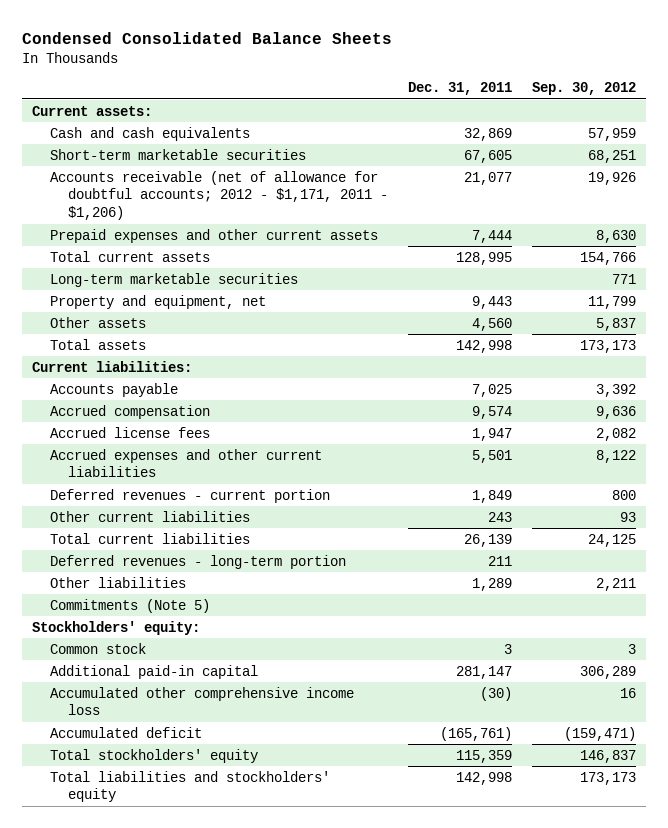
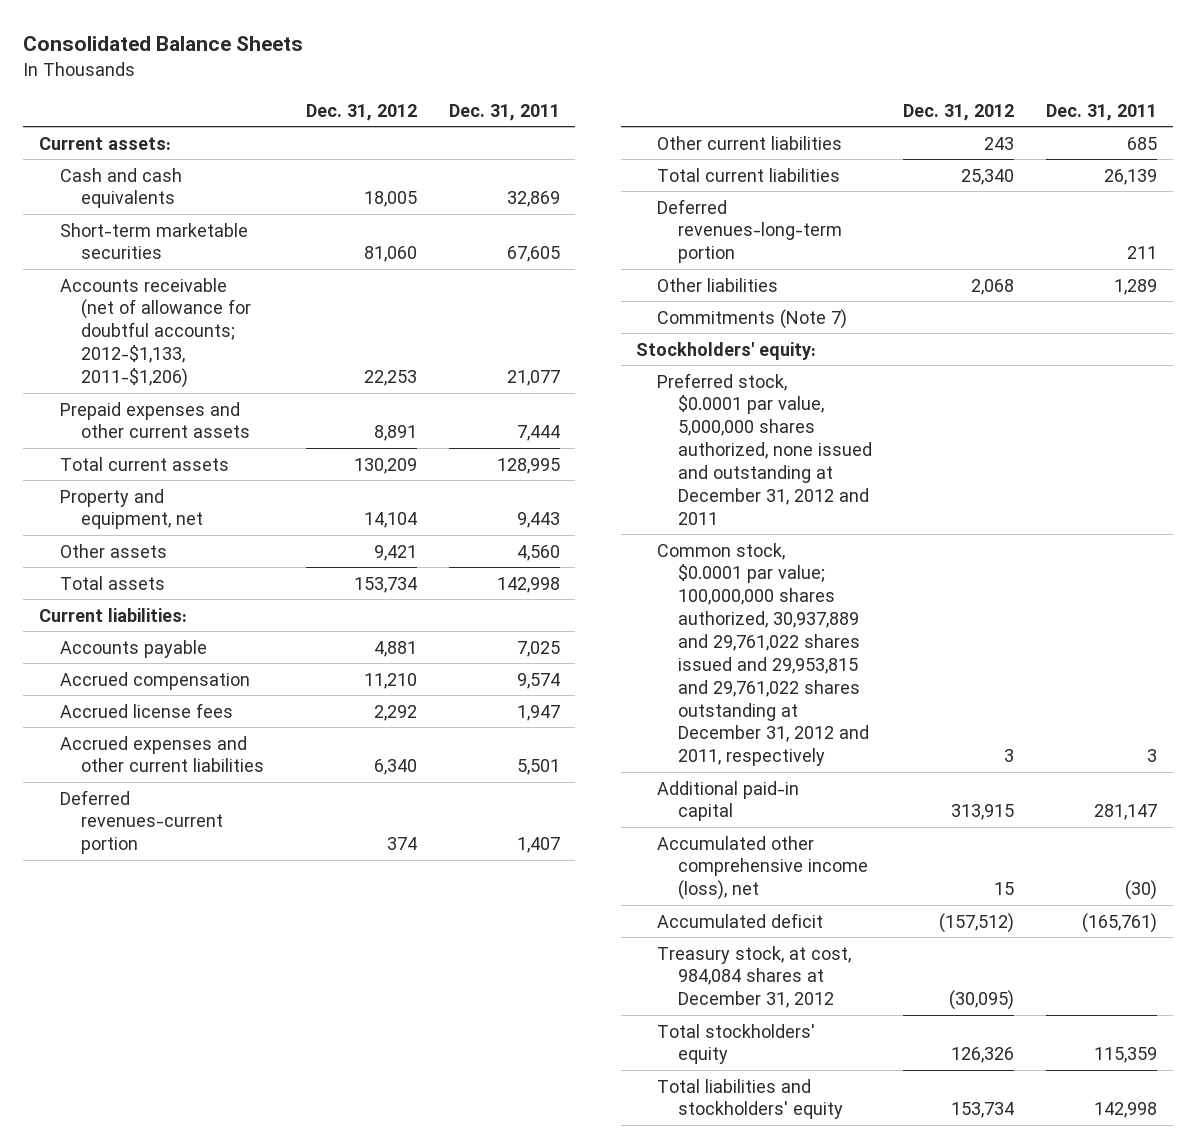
[22,31,393,44] Condensed Consolidated Balance Sheets -> [23,36,304,52] Consolidated Balance Sheets
[531,82,636,96] Sep. 30, 2012 -> none
none -> [306,103,418,121] Dec. 31, 2012
[50,170,389,221] Accounts receivable (net of allowance for doubtful accounts; 2012 - $1,171, 2011 - $1,206) -> [59,277,251,388] Accounts receivable (net of allowance for doubtful accounts; 2012-$1,133, 2011-$1,206)
[50,272,299,287] Long-term marketable securities -> none
[50,488,331,503] Deferred revenues - current portion -> [59,789,223,855] Deferred revenues-current portion
[472,489,513,503] 1,849 -> [516,837,560,854] 1,407
[488,511,513,522] 243 -> [1126,136,1157,150] 685
[50,554,347,569] Deferred revenues - long-term portion -> [657,198,843,264] Deferred revenues-long-term portion
[50,598,211,613] Commitments (Note 5) -> [657,308,848,329] Commitments (Note 7)
none -> [657,372,873,525] Preferred stock, $0.0001 par value, 5,000,000 shares authorized, none issued and outstanding at December 31, 2012 and 2011
[50,642,147,654] Common stock -> [657,542,870,767] Common stock, $0.0001 par value; 100,000,000 shares authorized, 30,937,889 and 29,761,022 shares issued and 29,953,815 and 29,761,022 shares outstanding at December 31, 2012 and 2011, respectively
[50,686,355,716] Accumulated other comprehensive income loss -> [657,835,869,901] Accumulated other comprehensive income (loss), net
none -> [657,945,852,1009] Treasury stock, at cost, 984,084 shares at December 31, 2012

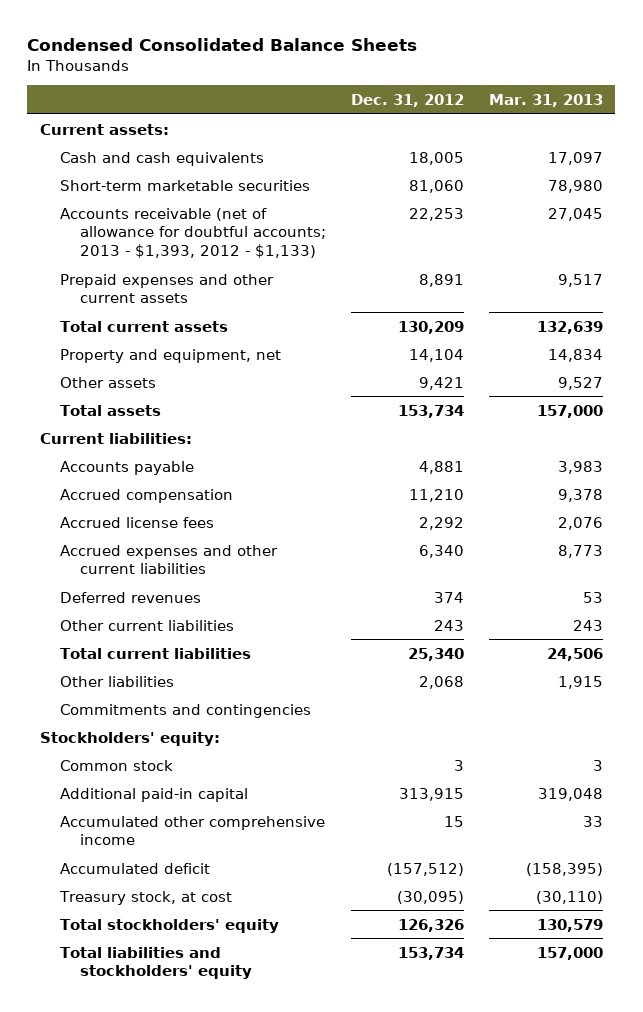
[23,36,304,52] Consolidated Balance Sheets -> [27,37,418,51] Condensed Consolidated Balance Sheets
[448,103,560,121] Dec. 31, 2011 -> none
none -> [488,94,603,108] Mar. 31, 2013
[59,277,251,388] Accounts receivable (net of allowance for doubtful accounts; 2012-$1,133, 2011-$1,206) -> [60,207,327,259] Accounts receivable (net of allowance for doubtful accounts; 2013 - $1,393, 2012 - $1,133)
[59,789,223,855] Deferred revenues-current portion -> [60,591,202,603] Deferred revenues
[657,198,843,264] Deferred revenues-long-term portion -> none
[657,308,848,329] Commitments (Note 7) -> [60,703,312,718] Commitments and contingencies
[657,372,873,525] Preferred stock, $0.0001 par value, 5,000,000 shares authorized, none issued and outstanding at December 31, 2012 and 2011 -> none
[657,542,870,767] Common stock, $0.0001 par value; 100,000,000 shares authorized, 30,937,889 and 29,761,022 shares issued and 29,953,815 and 29,761,022 shares outstanding at December 31, 2012 and 2011, respectively -> [60,759,174,771] Common stock
[657,835,869,901] Accumulated other comprehensive income (loss), net -> [60,815,326,846] Accumulated other comprehensive income
[657,945,852,1009] Treasury stock, at cost, 984,084 shares at December 31, 2012 -> [59,890,233,905] Treasury stock, at cost

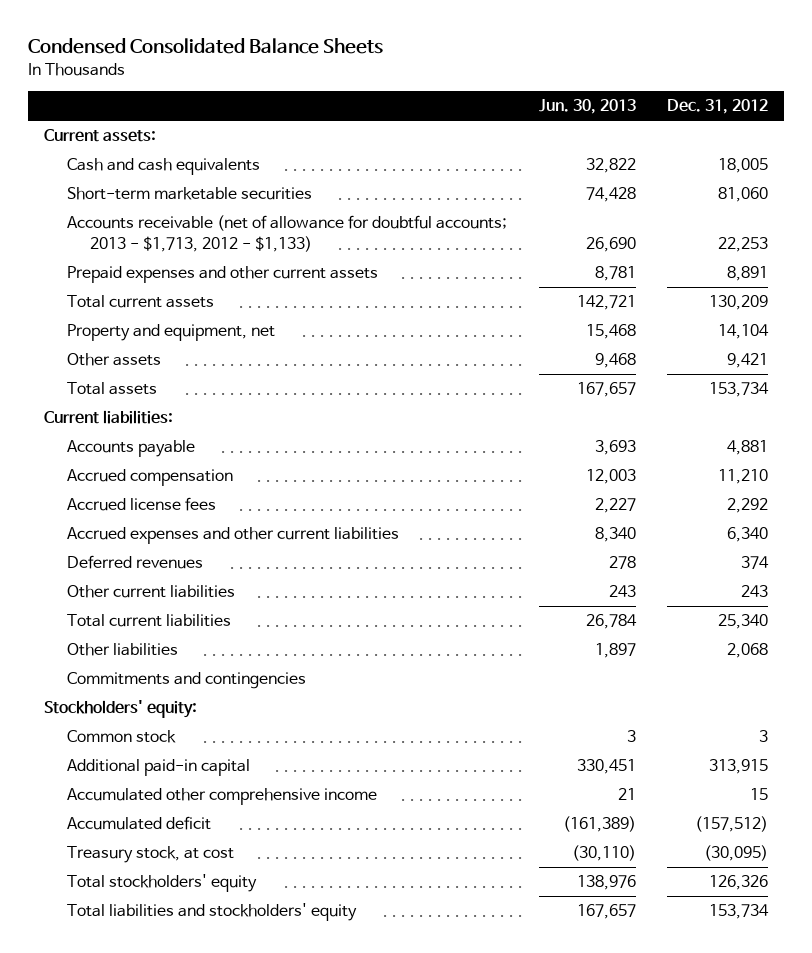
[488,94,603,108] Mar. 31, 2013 -> none
none -> [538,99,636,115] Jun. 30, 2013
[60,207,327,259] Accounts receivable (net of allowance for doubtful accounts; 2013 - $1,393, 2012 - $1,133) -> [67,215,508,253] Accounts receivable (net of allowance for doubtful accounts; 2013 - $1,713, 2012 - $1,133)

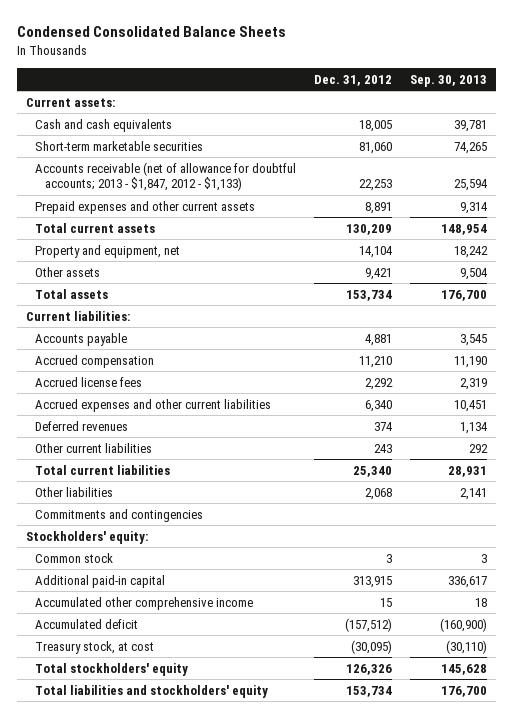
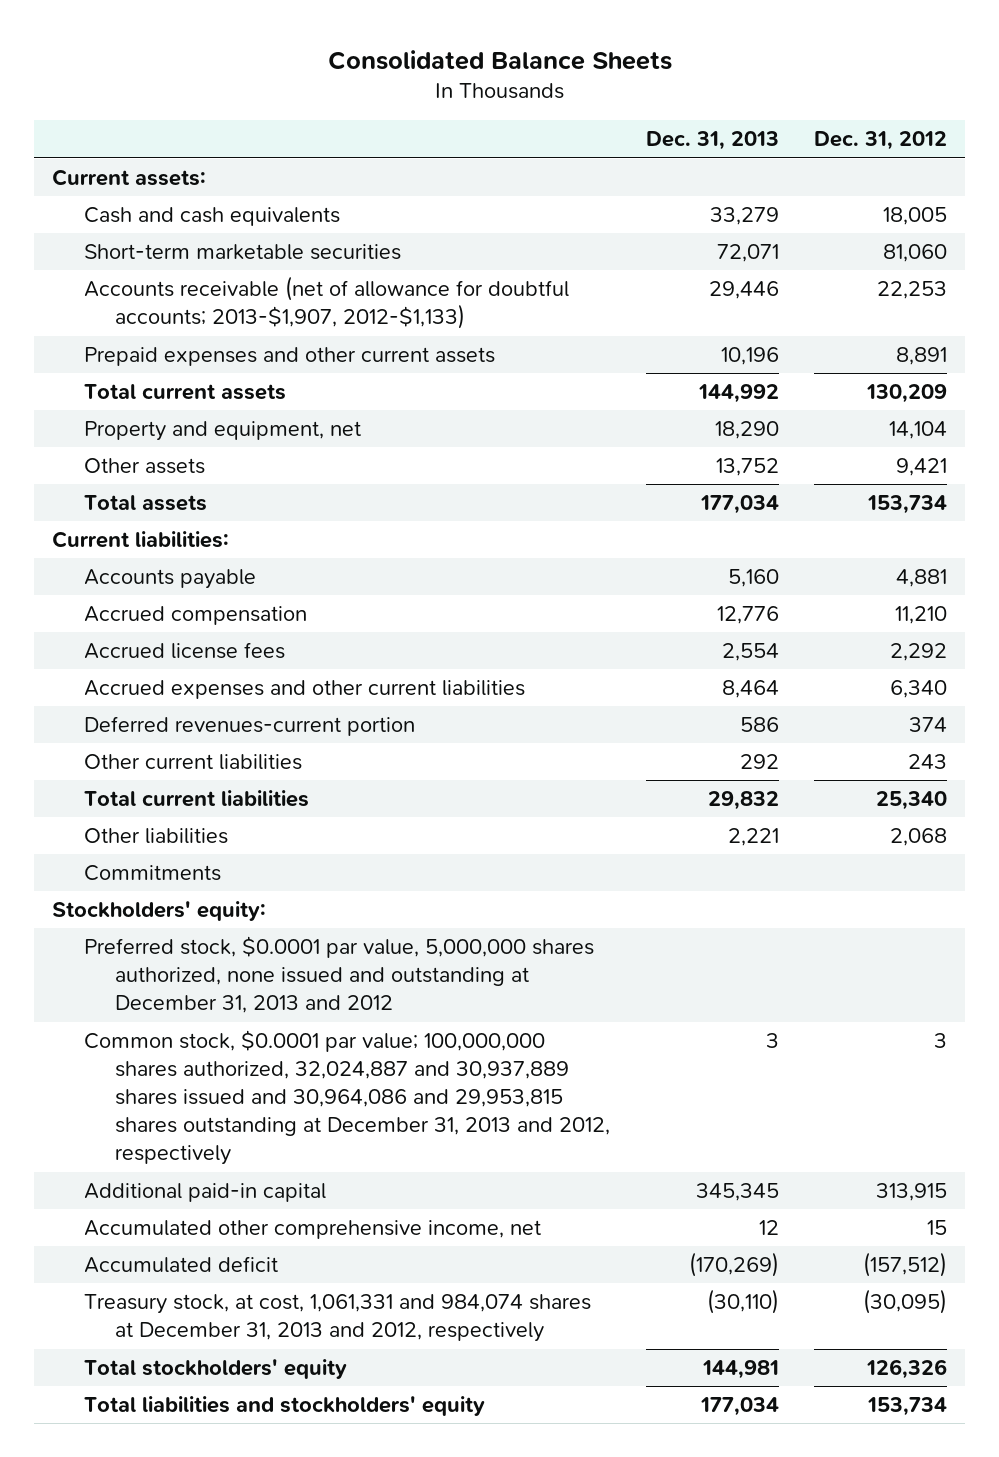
[17,26,287,38] Condensed Consolidated Balance Sheets -> [327,49,672,70] Consolidated Balance Sheets
[410,74,488,87] Sep. 30, 2013 -> none
none -> [645,131,779,151] Dec. 31, 2013
[35,161,297,192] Accounts receivable (net of allowance for doubtful accounts; 2013 - $1,847, 2012 - $1,133) -> [83,276,569,330] Accounts receivable (net of allowance for doubtful accounts; 2013-$1,907, 2012-$1,133)
[35,420,129,431] Deferred revenues -> [83,716,415,737] Deferred revenues-current portion
[35,508,204,522] Commitments and contingencies -> [83,865,221,882] Commitments
none -> [83,936,594,1014] Preferred stock, $0.0001 par value, 5,000,000 shares authorized, none issued and outstanding at December 31, 2013 and 2012
[35,552,114,563] Common stock -> [83,1030,611,1166] Common stock, $0.0001 par value; 100,000,000 shares authorized, 32,024,887 and 30,937,889 shares issued and 30,964,086 and 29,953,815 shares outstanding at December 31, 2013 and 2012, respectively
[35,596,254,610] Accumulated other comprehensive income -> [83,1220,541,1240] Accumulated other comprehensive income, net
[35,640,155,654] Treasury stock, at cost -> [83,1294,591,1343] Treasury stock, at cost, 1,061,331 and 984,074 shares at December 31, 2013 and 2012, respectively

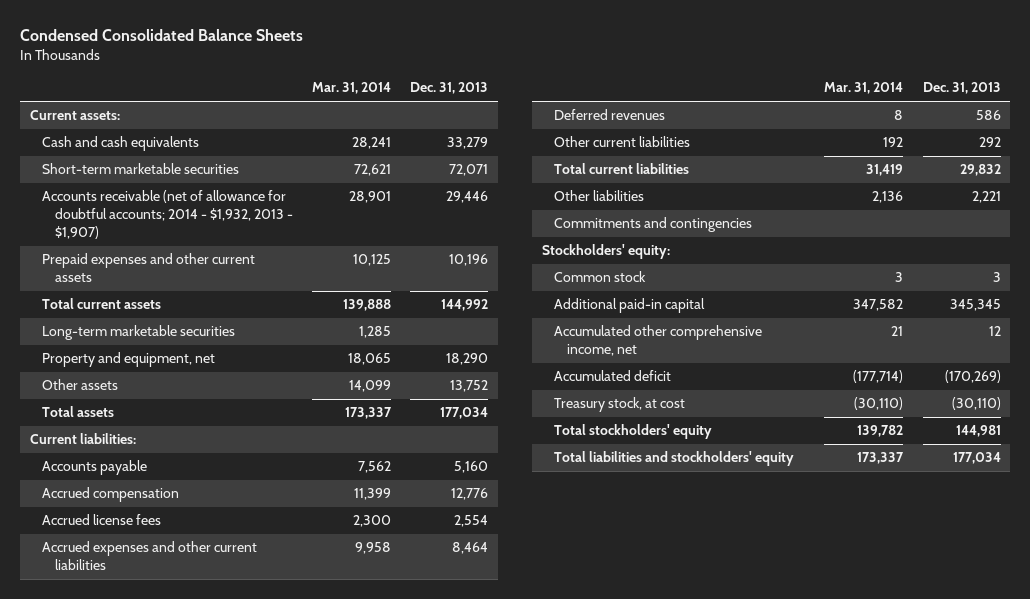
[327,49,672,70] Consolidated Balance Sheets -> [20,29,304,42] Condensed Consolidated Balance Sheets
[814,131,948,151] Dec. 31, 2012 -> none
none -> [311,82,391,95] Mar. 31, 2014
[83,276,569,330] Accounts receivable (net of allowance for doubtful accounts; 2013-$1,907, 2012-$1,133) -> [42,190,293,239] Accounts receivable (net of allowance for doubtful accounts; 2014 - $1,932, 2013 - $1,907)
none -> [42,325,236,341] Long-term marketable securities
[83,716,415,737] Deferred revenues-current portion -> [554,109,666,121] Deferred revenues
[83,865,221,882] Commitments -> [554,217,753,233] Commitments and contingencies
[83,936,594,1014] Preferred stock, $0.0001 par value, 5,000,000 shares authorized, none issued and outstanding at December 31, 2013 and 2012 -> none
[83,1030,611,1166] Common stock, $0.0001 par value; 100,000,000 shares authorized, 32,024,887 and 30,937,889 shares issued and 30,964,086 and 29,953,815 shares outstanding at December 31, 2013 and 2012, respectively -> [554,271,647,283] Common stock
[83,1294,591,1343] Treasury stock, at cost, 1,061,331 and 984,074 shares at December 31, 2013 and 2012, respectively -> [554,397,686,413] Treasury stock, at cost

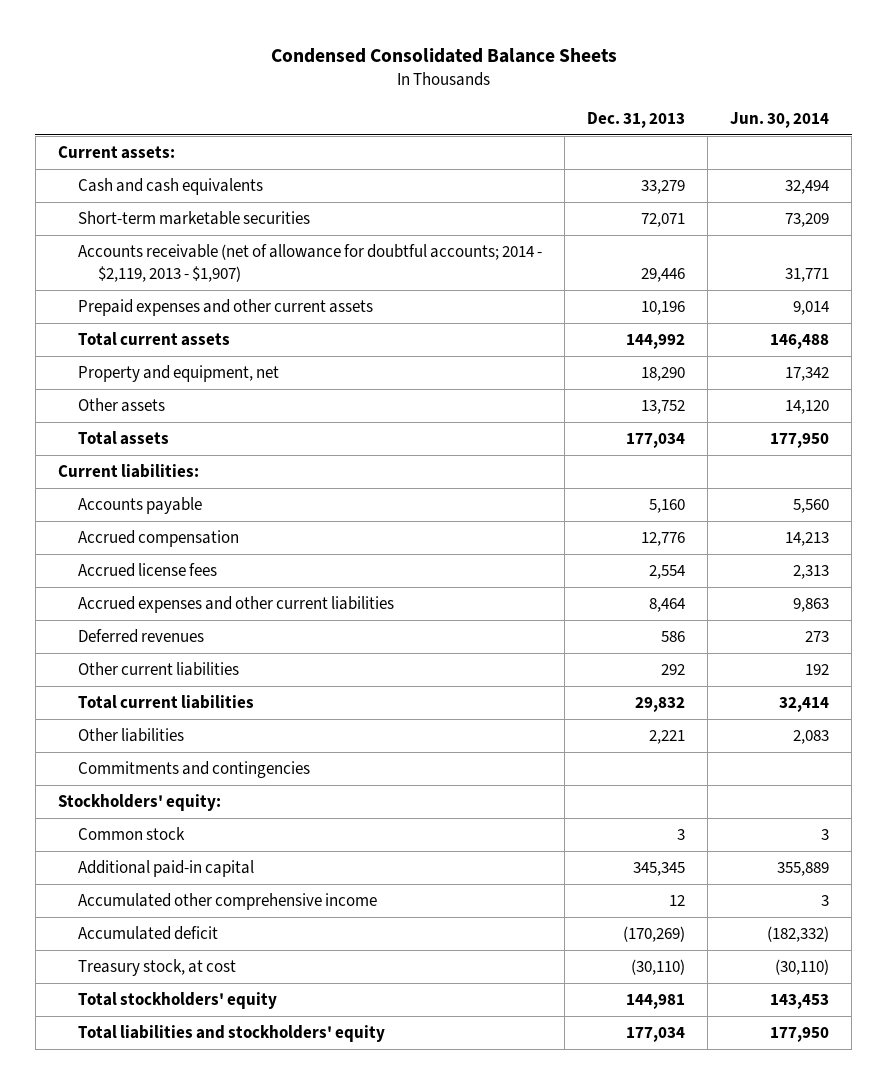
[311,82,391,95] Mar. 31, 2014 -> none
none -> [730,111,830,128] Jun. 30, 2014
[42,190,293,239] Accounts receivable (net of allowance for doubtful accounts; 2014 - $1,932, 2013 - $1,907) -> [78,243,543,282] Accounts receivable (net of allowance for doubtful accounts; 2014 - $2,119, 2013 - $1,907)
[42,325,236,341] Long-term marketable securities -> none
[554,325,763,357] Accumulated other comprehensive income, net -> [78,892,378,910] Accumulated other comprehensive income

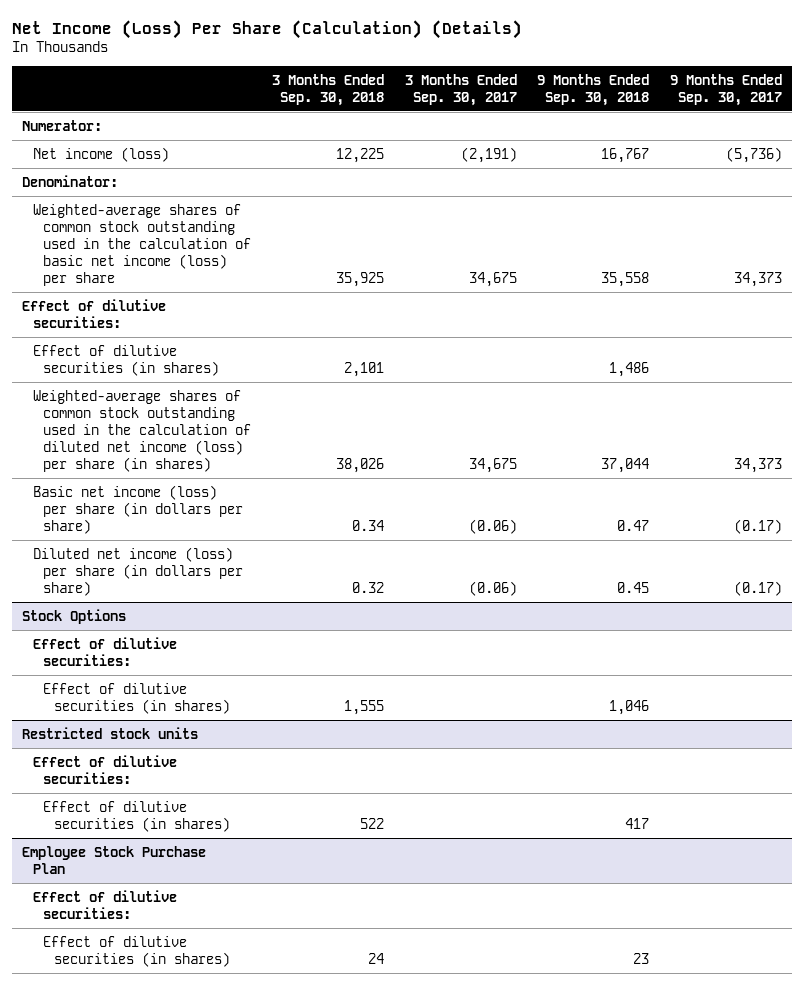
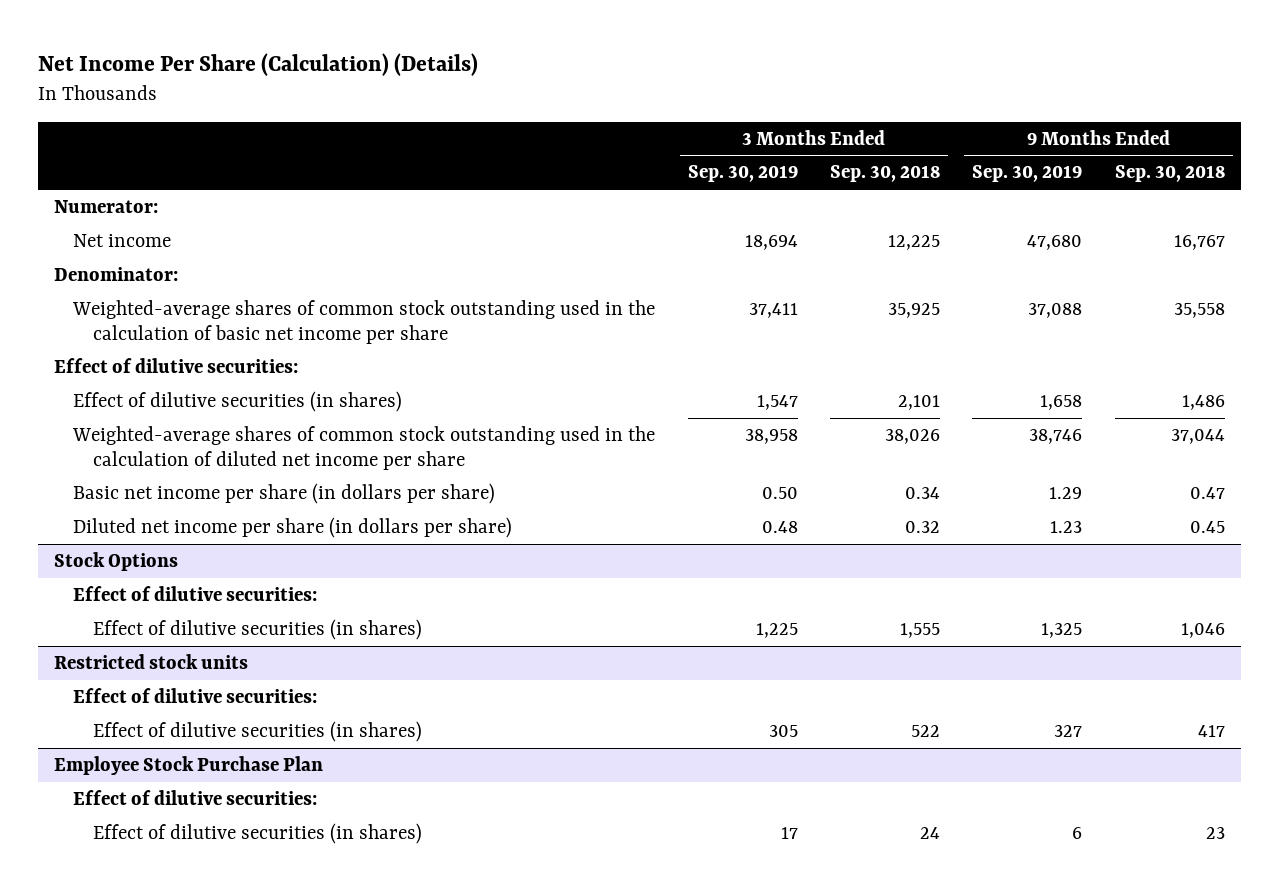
[12,19,523,39] Net Income (Loss) Per Share (Calculation) (Details) -> [37,53,478,77] Net Income Per Share (Calculation) (Details)
[404,73,517,106] 3 Months Ended Sep. 30, 2017 -> none
[669,73,782,106] 9 Months Ended Sep. 30, 2017 -> none
none -> [687,165,798,183] Sep. 30, 2019
none -> [972,165,1083,183] Sep. 30, 2019
[32,146,169,162] Net income (loss) -> [73,233,172,247] Net income
[32,203,252,287] Weighted-average shares of common stock outstanding used in the calculation of basic net income (loss) per share -> [72,299,656,344] Weighted-average shares of common stock outstanding used in the calculation of basic net income per share
[32,389,252,473] Weighted-average shares of common stock outstanding used in the calculation of diluted net income (loss) per share (in shares) -> [72,425,656,470] Weighted-average shares of common stock outstanding used in the calculation of diluted net income per share
[32,484,244,534] Basic net income (loss) per share (in dollars per share) -> [73,482,496,504] Basic net income per share (in dollars per share)
[32,546,244,596] Diluted net income (loss) per share (in dollars per share) -> [73,516,513,538] Diluted net income per share (in dollars per share)

